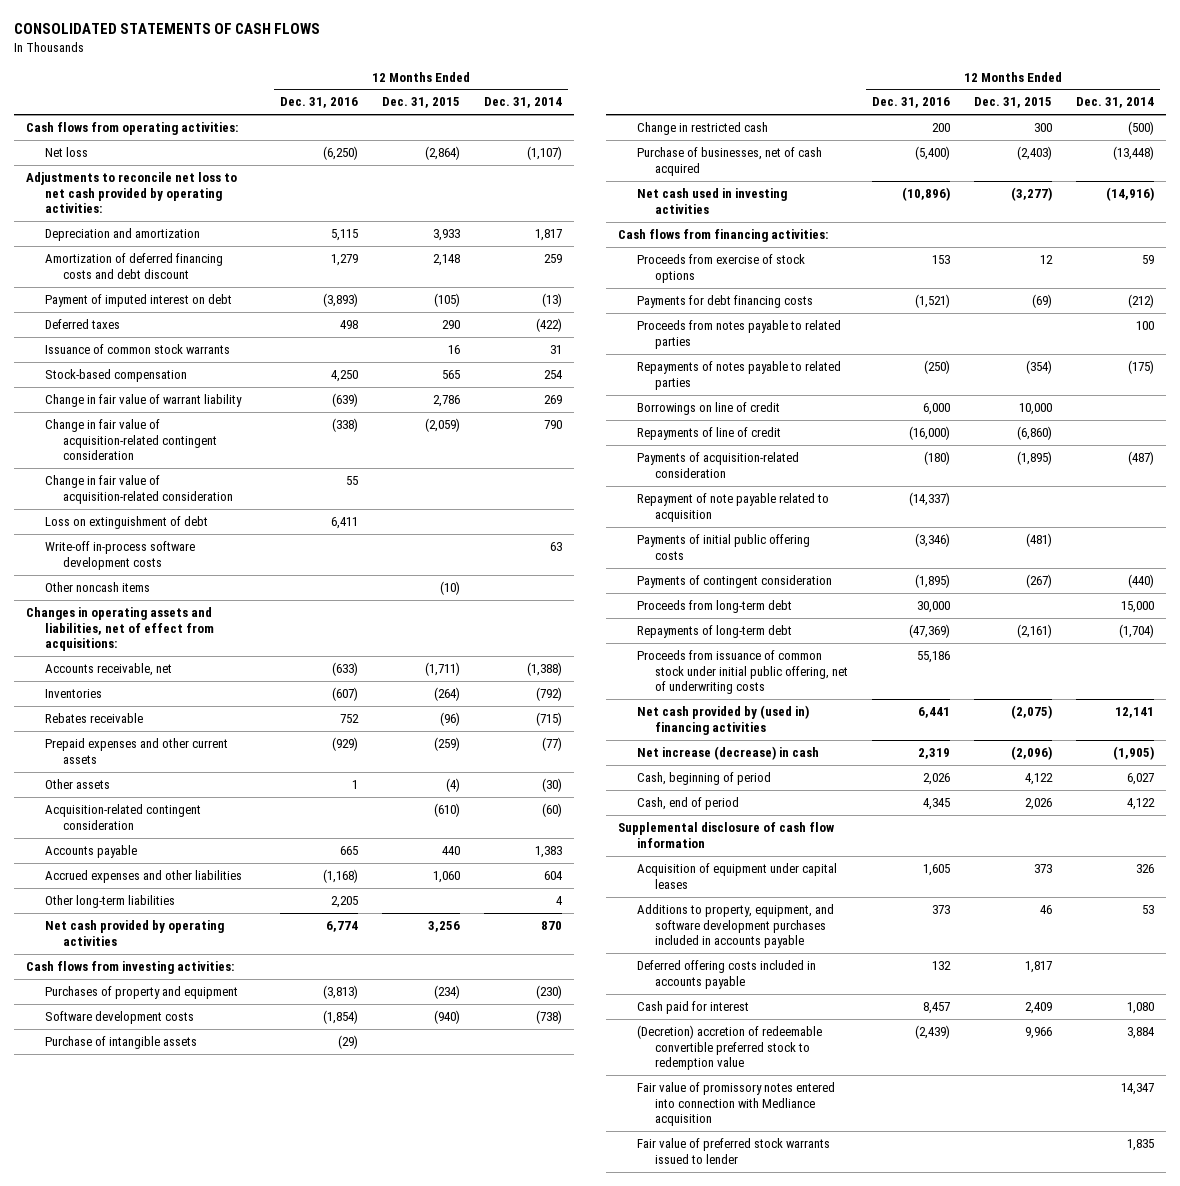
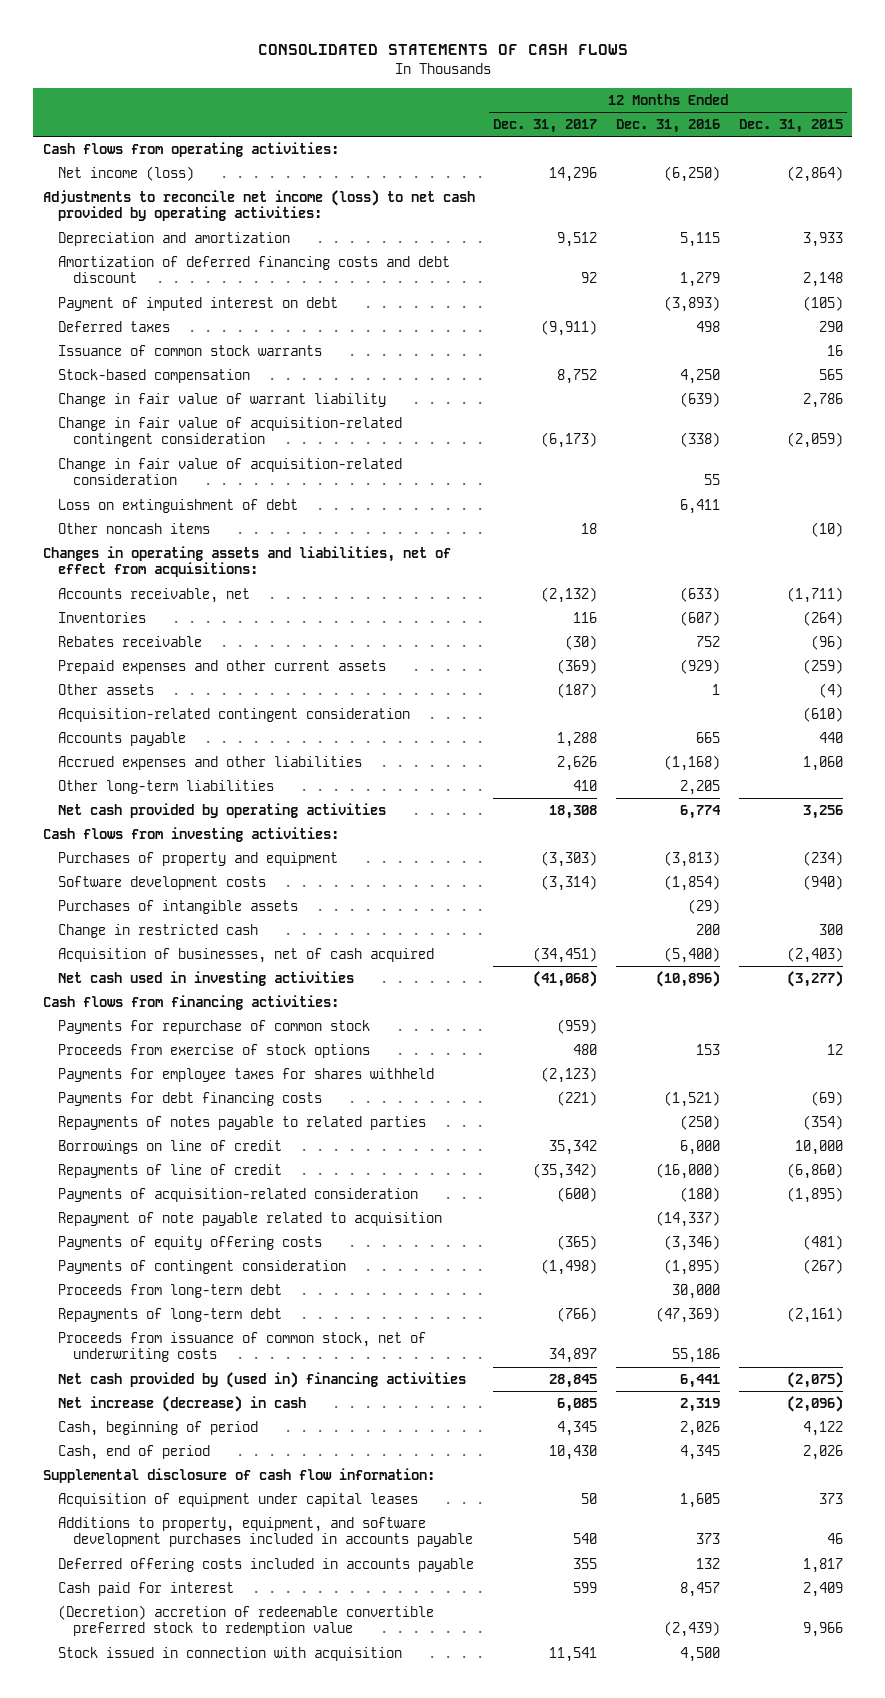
[484,97,563,109] Dec. 31, 2014 -> none
none -> [493,118,598,133] Dec. 31, 2017
[44,146,88,157] Net loss -> [57,165,194,181] Net income (loss)
[26,171,238,214] Adjustments to reconcile net loss to net cash provided by operating activities: -> [42,189,475,222] Adjustments to reconcile net income (loss) to net cash provided by operating activities:
[44,540,195,570] Write-off in-process software development costs -> none
[44,1035,197,1049] Purchase of intangible assets -> [57,899,298,914] Purchases of intangible assets
[636,146,822,176] Purchase of businesses, net of cash acquired -> [57,947,434,963] Acquisition of businesses, net of cash acquired
none -> [57,1019,370,1034] Payments for repurchase of common stock
none -> [57,1067,434,1082] Payments for employee taxes for shares withheld
[636,319,841,349] Proceeds from notes payable to related parties -> none
[636,533,810,560] Payments of initial public offering costs -> [57,1235,322,1250] Payments of equity offering costs
[636,649,848,695] Proceeds from issuance of common stock under initial public offering, net of underwriting costs -> [57,1331,426,1363] Proceeds from issuance of common stock, net of underwriting costs
[618,821,835,848] Supplemental disclosure of cash flow information -> [42,1467,435,1483] Supplemental disclosure of cash flow information:
[636,1081,835,1127] Fair value of promissory notes entered into connection with Medliance acquisition -> none
[636,1137,830,1164] Fair value of preferred stock warrants issued to lender -> none
none -> [57,1646,402,1661] Stock issued in connection with acquisition

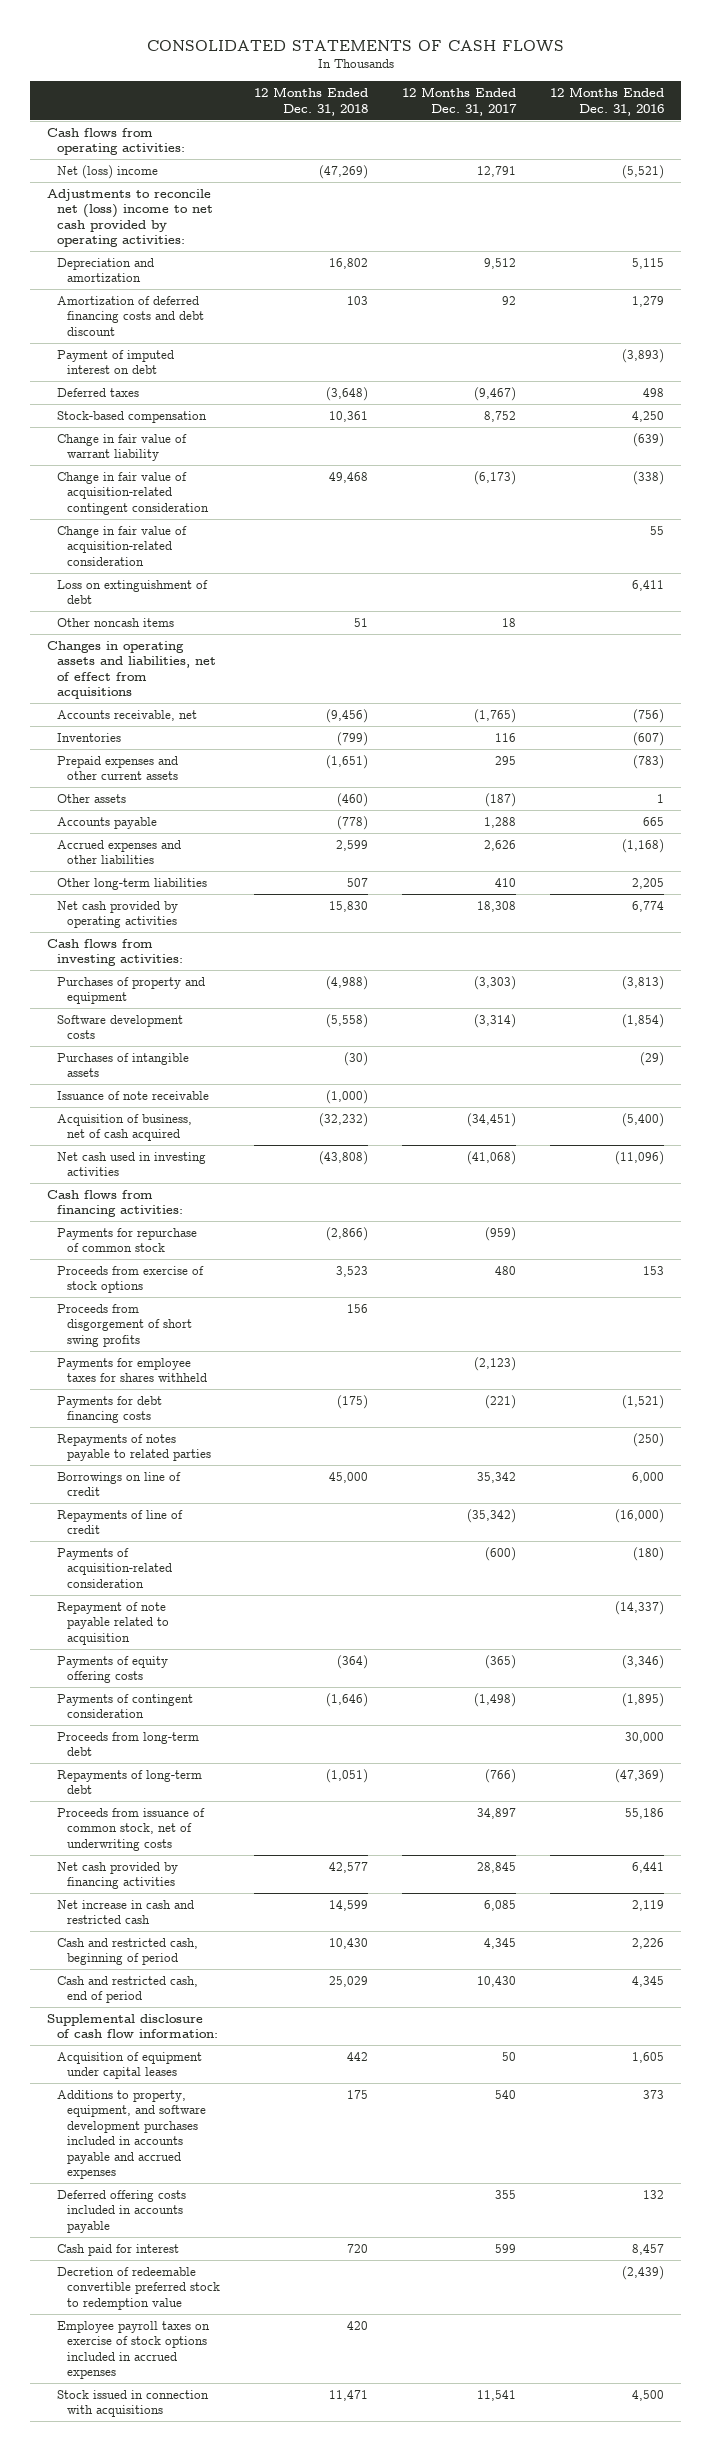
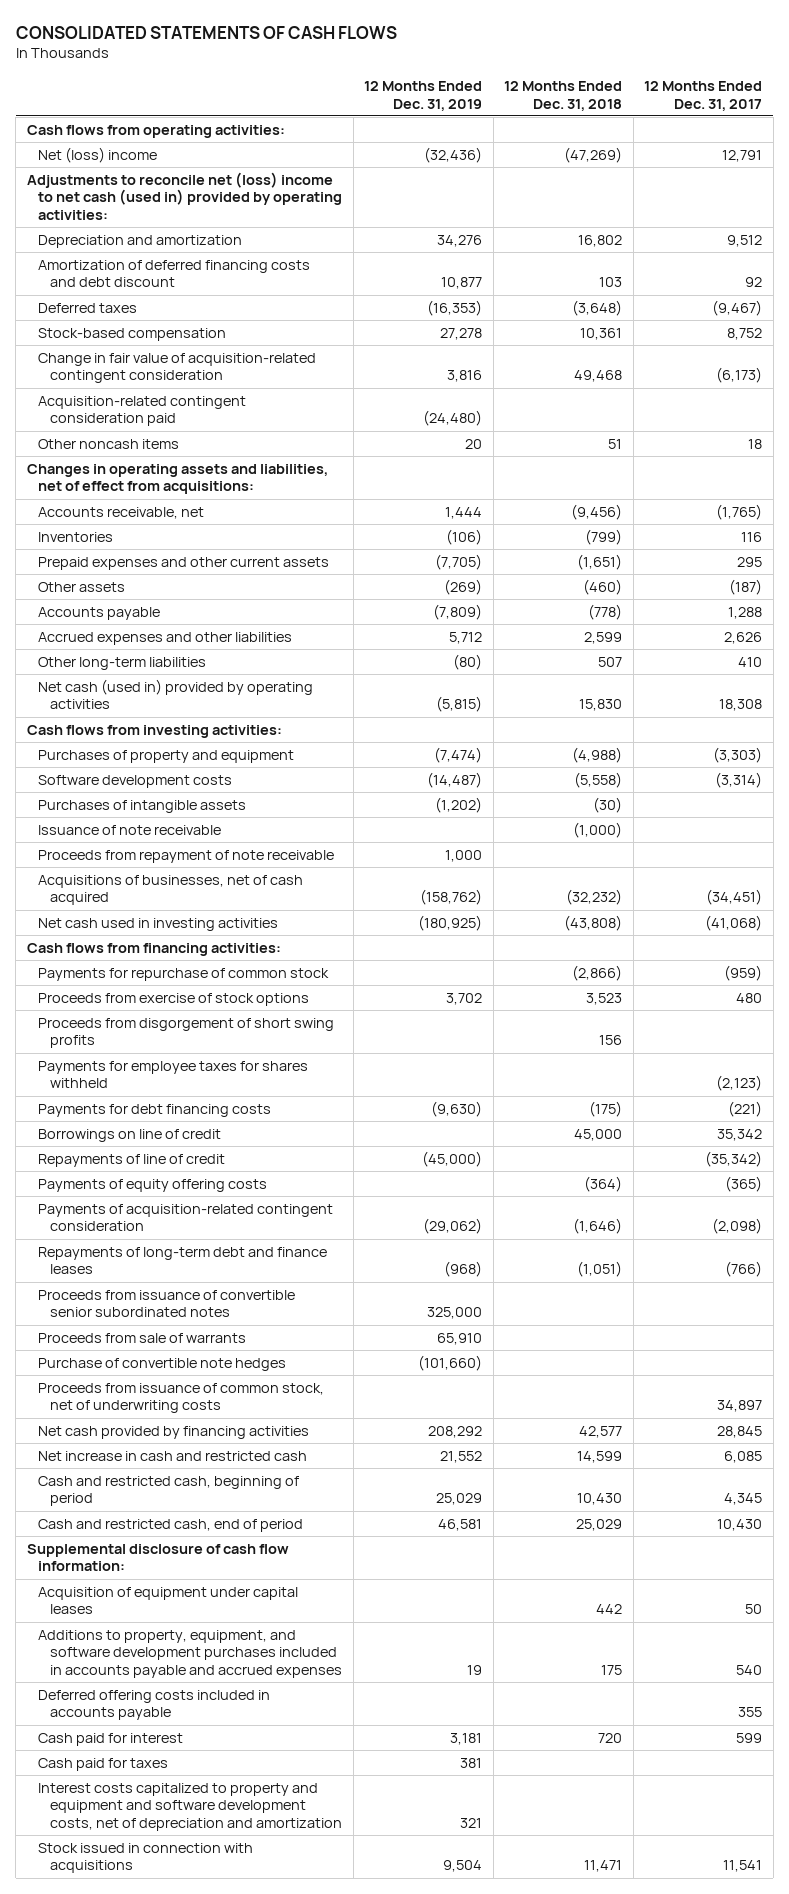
[549,87,664,116] 12 Months Ended Dec. 31, 2016 -> none
none -> [364,81,483,111] 12 Months Ended Dec. 31, 2019
[47,189,214,248] Adjustments to reconcile net (loss) income to net cash provided by operating activities: -> [26,172,343,220] Adjustments to reconcile net (loss) income to net cash (used in) provided by operating activities:
[57,350,175,375] Payment of imputed interest on debt -> none
[57,434,188,462] Change in fair value of warrant liability -> none
[57,526,188,566] Change in fair value of acquisition-related consideration -> none
[57,580,209,605] Loss on extinguishment of debt -> none
none -> [38,396,247,427] Acquisition-related contingent consideration paid
[47,641,217,700] Changes in operating assets and liabilities, net of effect from acquisitions -> [26,464,328,495] Changes in operating assets and liabilities, net of effect from acquisitions:
[57,901,179,929] Net cash provided by operating activities -> [38,679,314,710] Net cash (used in) provided by operating activities
none -> [38,850,335,864] Proceeds from repayment of note receivable
[57,1114,193,1142] Acquisition of business, net of cash acquired -> [38,875,304,906] Acquisitions of businesses, net of cash acquired
[57,1434,211,1462] Repayments of notes payable to related parties -> none
[57,1548,172,1588] Payments of acquisition-related consideration -> none
[57,1602,169,1645] Repayment of note payable related to acquisition -> none
[57,1732,200,1757] Proceeds from long-term debt -> none
[57,1694,194,1719] Payments of contingent consideration -> [38,1204,334,1232] Payments of acquisition-related contingent consideration
[473,1693,516,1708] (1,498) -> [712,1218,763,1235] (2,098)
[57,1770,203,1795] Repayments of long-term debt -> [38,1247,328,1275] Repayments of long-term debt and finance leases
none -> [38,1290,296,1318] Proceeds from issuance of convertible senior subordinated notes
none -> [38,1333,247,1344] Proceeds from sale of warrants
none -> [38,1358,287,1372] Purchase of convertible note hedges
[57,2267,220,2310] Decretion of redeemable convertible preferred stock to redemption value -> none
[57,2321,211,2380] Employee payroll taxes on exercise of stock options included in accrued expenses -> none
none -> [38,1758,169,1772] Cash paid for taxes
none -> [38,1783,342,1831] Interest costs capitalized to property and equipment and software development costs, net of depreciation and amortization

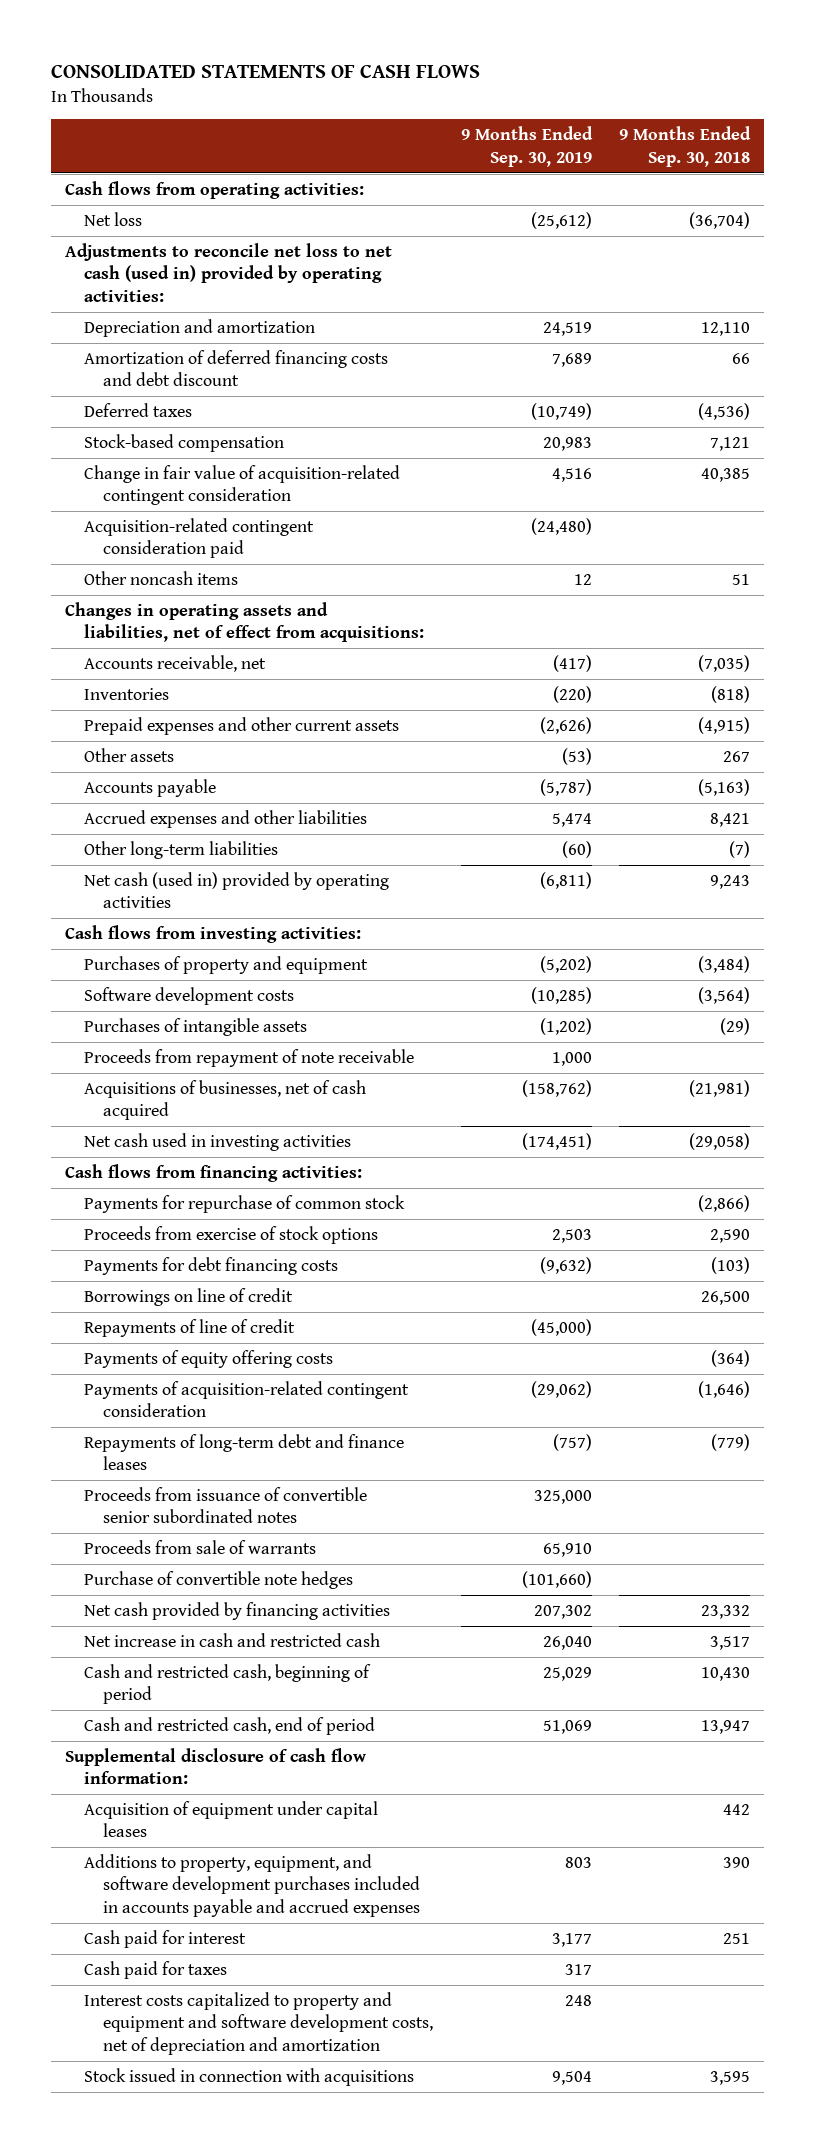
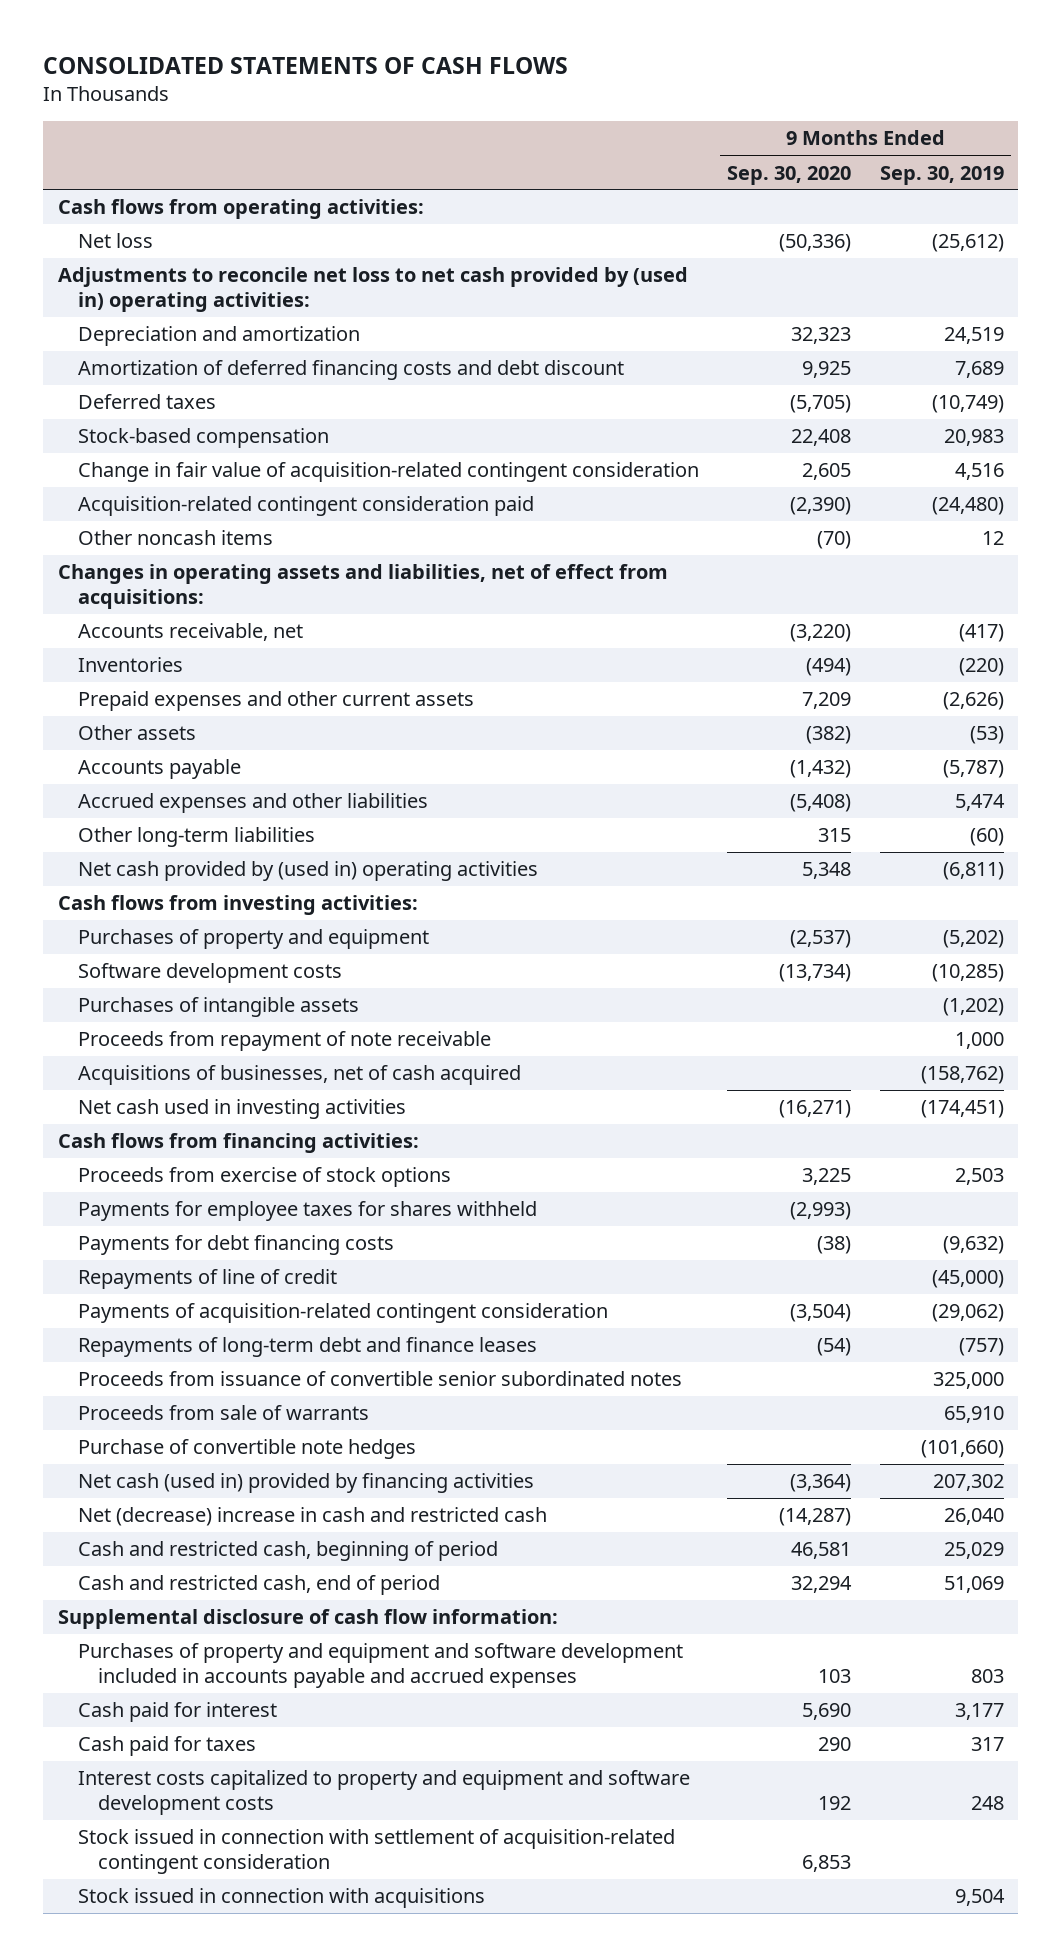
[619,126,752,167] 9 Months Ended Sep. 30, 2018 -> none
none -> [727,165,852,185] Sep. 30, 2020
[64,242,392,302] Adjustments to reconcile net loss to net cash (used in) provided by operating activities: -> [57,267,688,313] Adjustments to reconcile net loss to net cash provided by (used in) operating activities:
[83,871,389,909] Net cash (used in) provided by operating activities -> [77,861,538,882] Net cash provided by (used in) operating activities
[83,1194,405,1213] Payments for repurchase of common stock -> none
none -> [77,1201,537,1222] Payments for employee taxes for shares withheld
[83,1287,293,1306] Borrowings on line of credit -> none
[83,1349,333,1368] Payments of equity offering costs -> none
[83,1601,390,1620] Net cash provided by financing activities -> [77,1473,534,1494] Net cash (used in) provided by financing activities
[83,1632,380,1647] Net increase in cash and restricted cash -> [77,1507,547,1527] Net (decrease) increase in cash and restricted cash
[83,1800,378,1838] Acquisition of equipment under capital leases -> none
[83,1853,420,1917] Additions to property, equipment, and software development purchases included in accounts payable and accrued expenses -> [77,1643,683,1689] Purchases of property and equipment and software development included in accounts payable and accrued expenses
[83,1991,433,2055] Interest costs capitalized to property and equipment and software development costs, net of depreciation and amortization -> [77,1770,690,1816] Interest costs capitalized to property and equipment and software development costs
none -> [77,1829,675,1875] Stock issued in connection with settlement of acquisition-related contingent consideration

